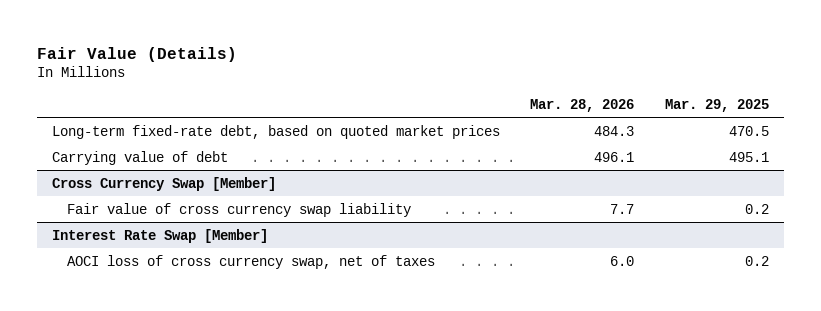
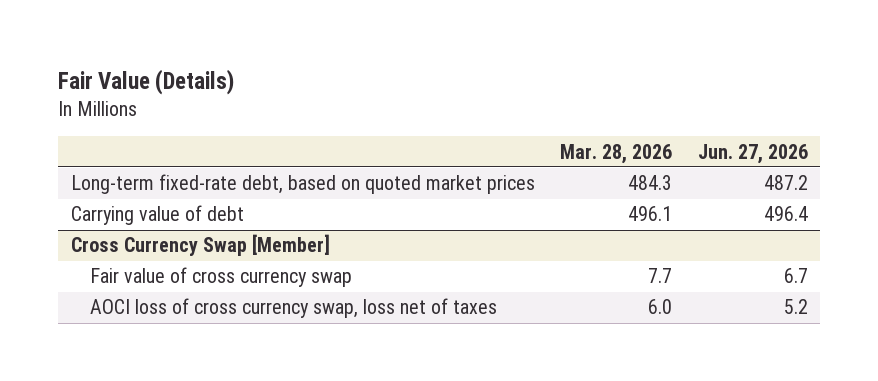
[664,98,769,112] Mar. 29, 2025 -> none
none -> [697,143,808,164] Jun. 27, 2026
[52,228,269,243] Interest Rate Swap [Member] -> none
[66,202,411,217] Fair value of cross currency swap liability -> [90,267,353,288] Fair value of cross currency swap
[66,254,435,269] AOCI loss of cross currency swap, net of taxes -> [90,298,498,319] AOCI loss of cross currency swap, loss net of taxes

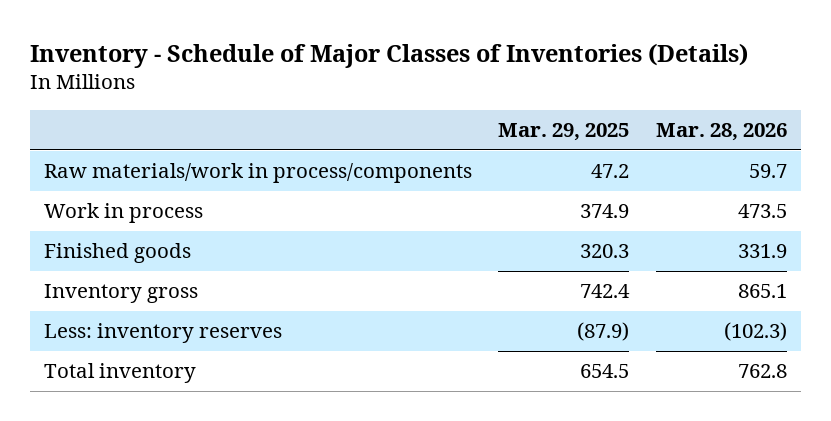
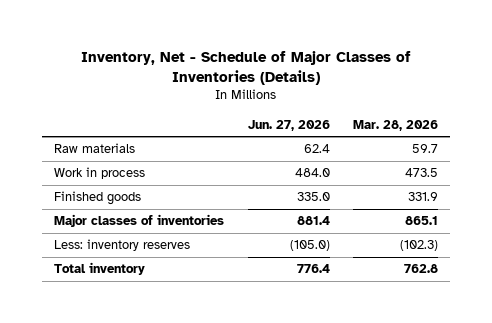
[30,42,749,68] Inventory - Schedule of Major Classes of Inventories (Details) -> [81,50,412,85] Inventory, Net - Schedule of Major Classes of Inventories (Details)
[498,123,630,142] Mar. 29, 2025 -> none
none -> [247,119,330,131] Jun. 27, 2026
[43,163,472,184] Raw materials/work in process/components -> [53,143,135,154] Raw materials
[43,284,198,304] Inventory gross -> [53,214,224,228] Major classes of inventories

